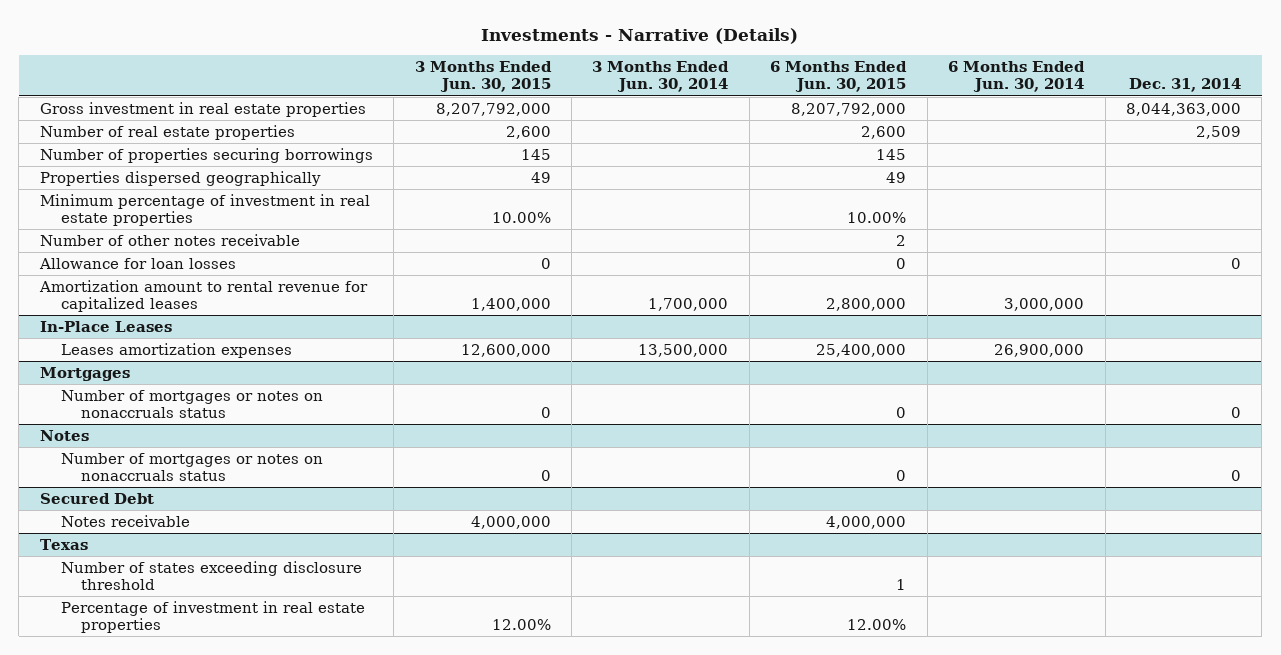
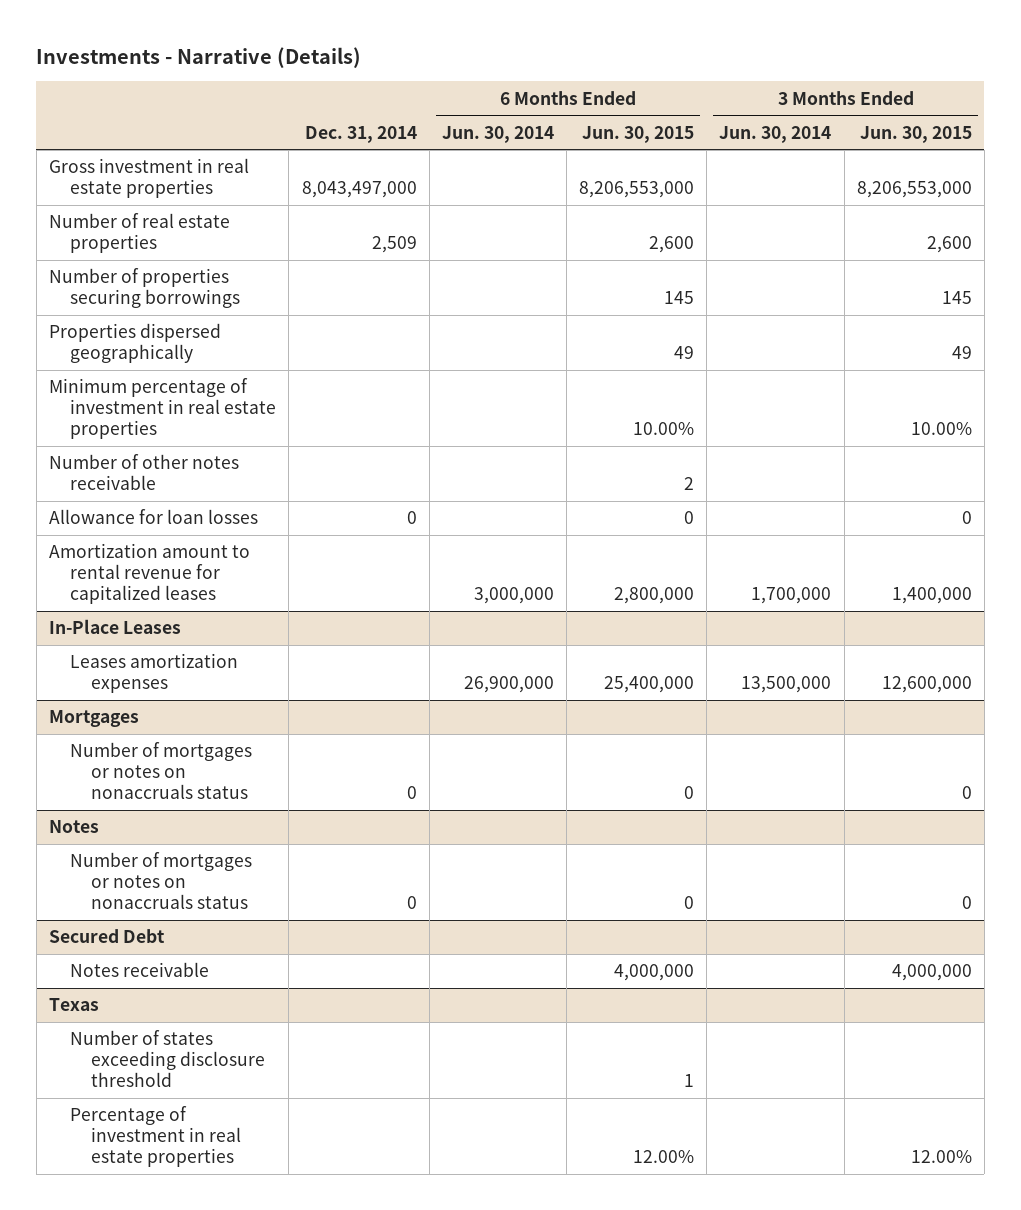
[435,102,551,116] 8,207,792,000 -> [856,181,972,199] 8,206,553,000
[791,102,907,116] 8,207,792,000 -> [579,181,695,199] 8,206,553,000
[1125,102,1241,116] 8,044,363,000 -> [301,181,417,199] 8,043,497,000

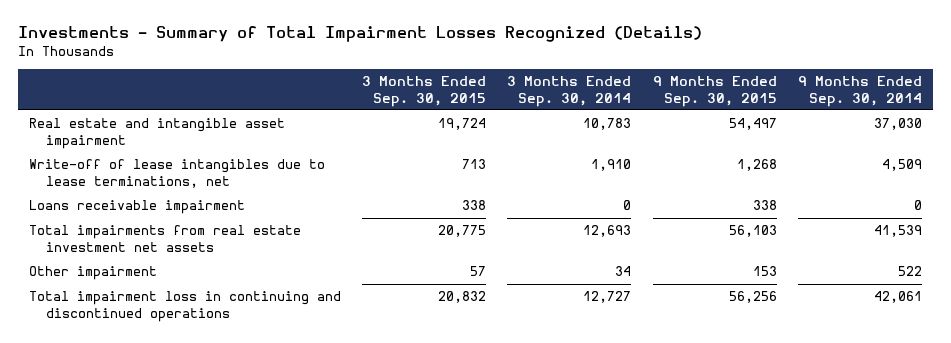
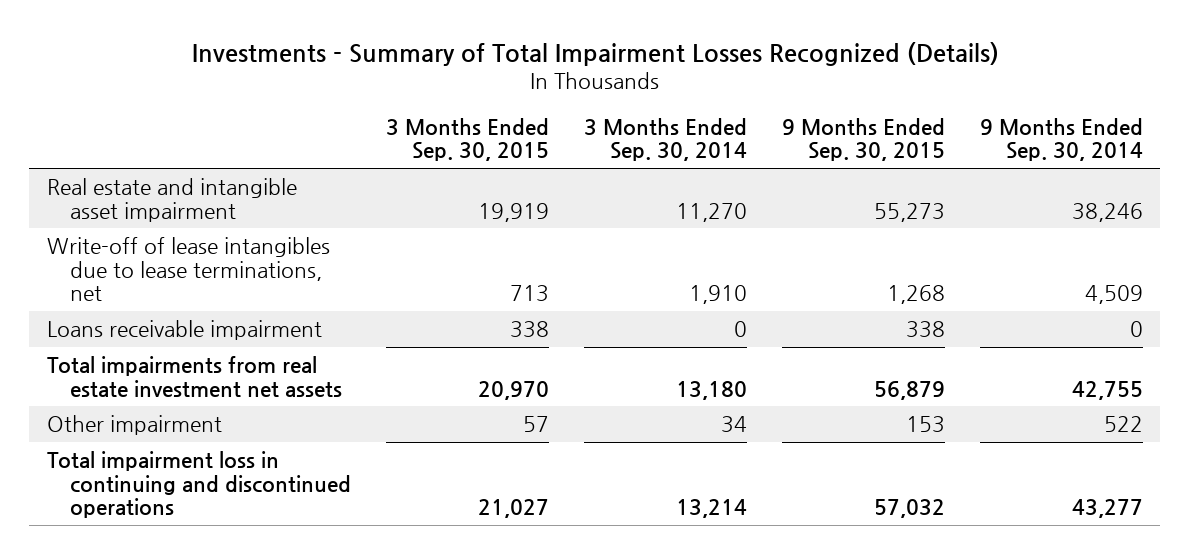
[438,118,487,131] 19,724 -> [477,202,549,222] 19,919
[583,118,632,131] 10,783 -> [675,202,747,222] 11,270
[728,118,777,131] 54,497 -> [873,202,945,222] 55,273
[874,118,923,131] 37,030 -> [1071,202,1143,222] 38,246
[438,225,487,238] 20,775 -> [477,380,549,400] 20,970
[583,225,632,238] 12,693 -> [675,380,747,400] 13,180
[728,225,777,238] 56,103 -> [873,380,945,400] 56,879
[874,225,923,238] 41,539 -> [1071,380,1143,400] 42,755
[438,291,487,304] 20,832 -> [477,499,549,519] 21,027
[583,291,632,304] 12,727 -> [675,499,747,519] 13,214
[728,291,777,304] 56,256 -> [873,499,945,519] 57,032
[874,291,923,304] 42,061 -> [1071,499,1143,519] 43,277

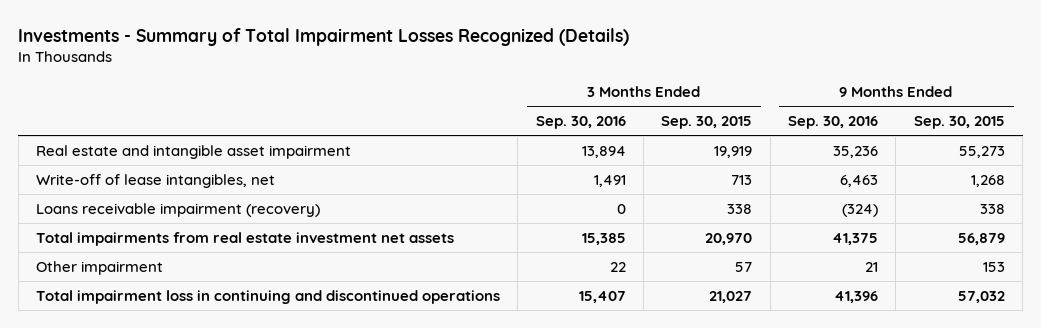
[583,117,747,162] 3 Months Ended Sep. 30, 2014 -> none
[979,117,1143,162] 9 Months Ended Sep. 30, 2014 -> none
none -> [535,116,626,130] Sep. 30, 2016
none -> [788,116,879,130] Sep. 30, 2016
[46,236,330,302] Write-off of lease intangibles due to lease terminations, net -> [36,173,276,188] Write-off of lease intangibles, net
[46,319,322,340] Loans receivable impairment -> [36,202,321,217] Loans receivable impairment (recovery)

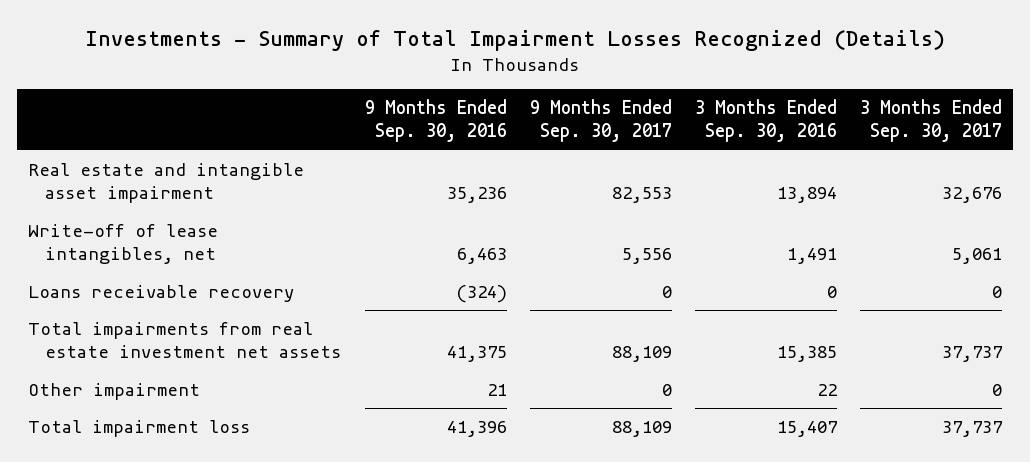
[661,116,753,130] Sep. 30, 2015 -> none
[913,116,1005,130] Sep. 30, 2015 -> none
none -> [529,99,672,143] 9 Months Ended Sep. 30, 2017
none -> [859,99,1002,143] 3 Months Ended Sep. 30, 2017
[36,202,321,217] Loans receivable impairment (recovery) -> [28,285,295,303] Loans receivable recovery
[36,289,501,304] Total impairment loss in continuing and discontinued operations -> [28,420,251,438] Total impairment loss

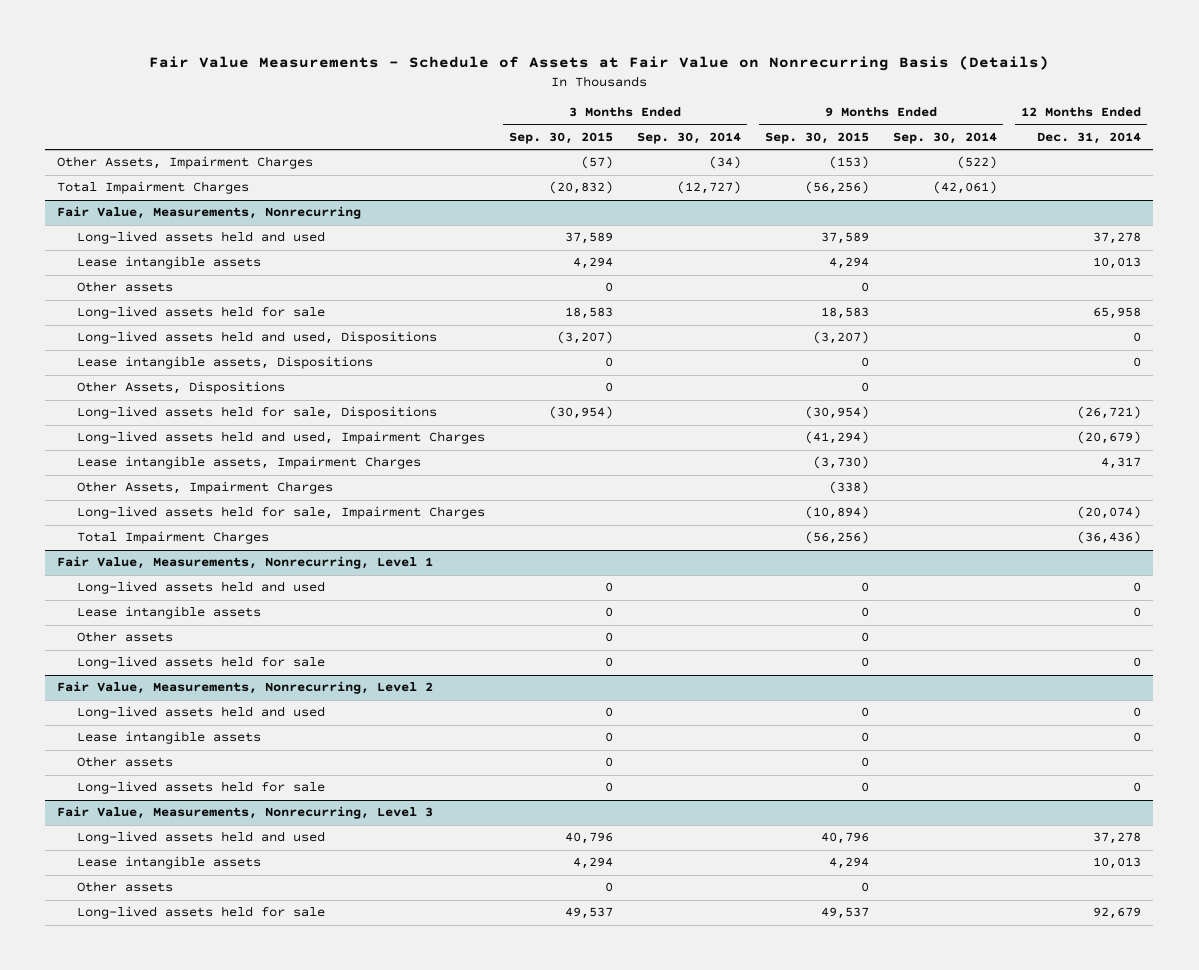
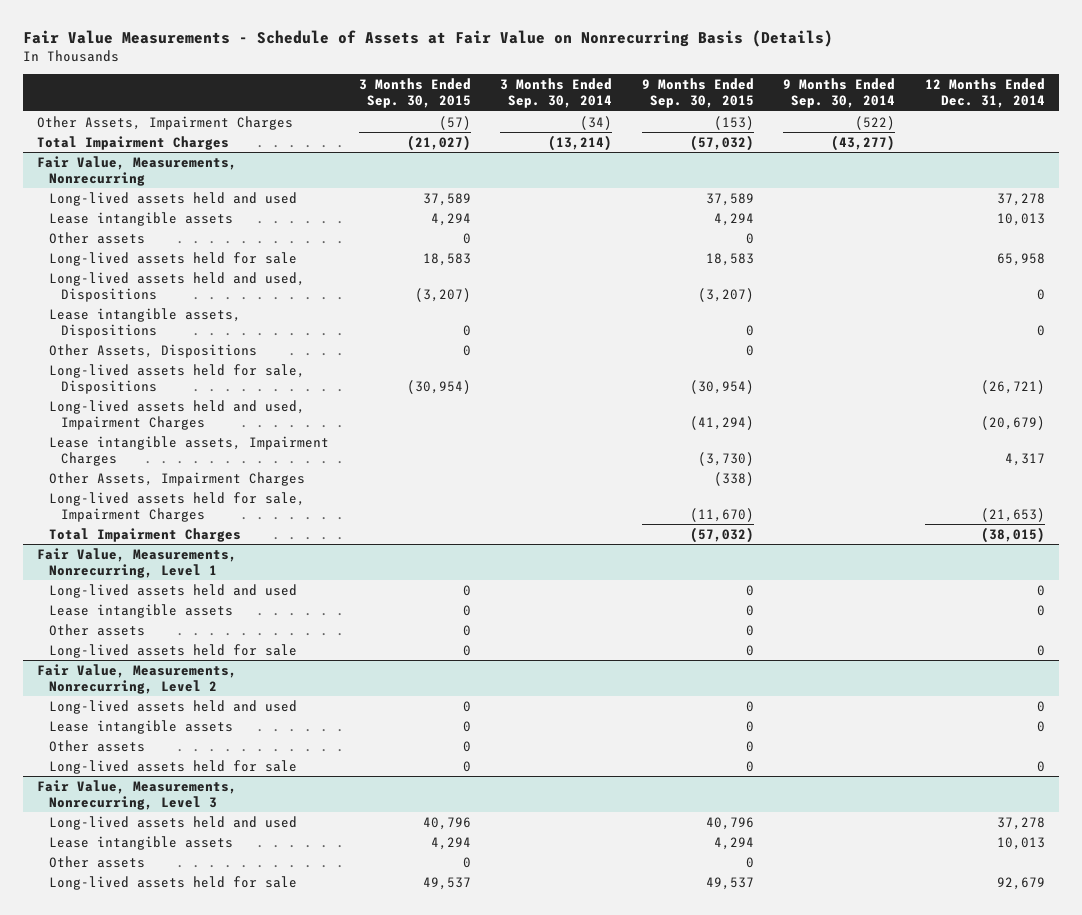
[548,181,613,195] (20,832) -> [406,134,471,151] (21,027)
[677,181,742,195] (12,727) -> [548,134,613,151] (13,214)
[805,181,870,195] (56,256) -> [689,134,754,151] (57,032)
[933,181,998,195] (42,061) -> [831,134,896,151] (43,277)
[805,506,870,520] (10,894) -> [689,507,754,522] (11,670)
[1077,506,1142,520] (20,074) -> [980,507,1045,522] (21,653)
[805,531,870,545] (56,256) -> [689,526,754,543] (57,032)
[1077,531,1142,545] (36,436) -> [980,526,1045,543] (38,015)

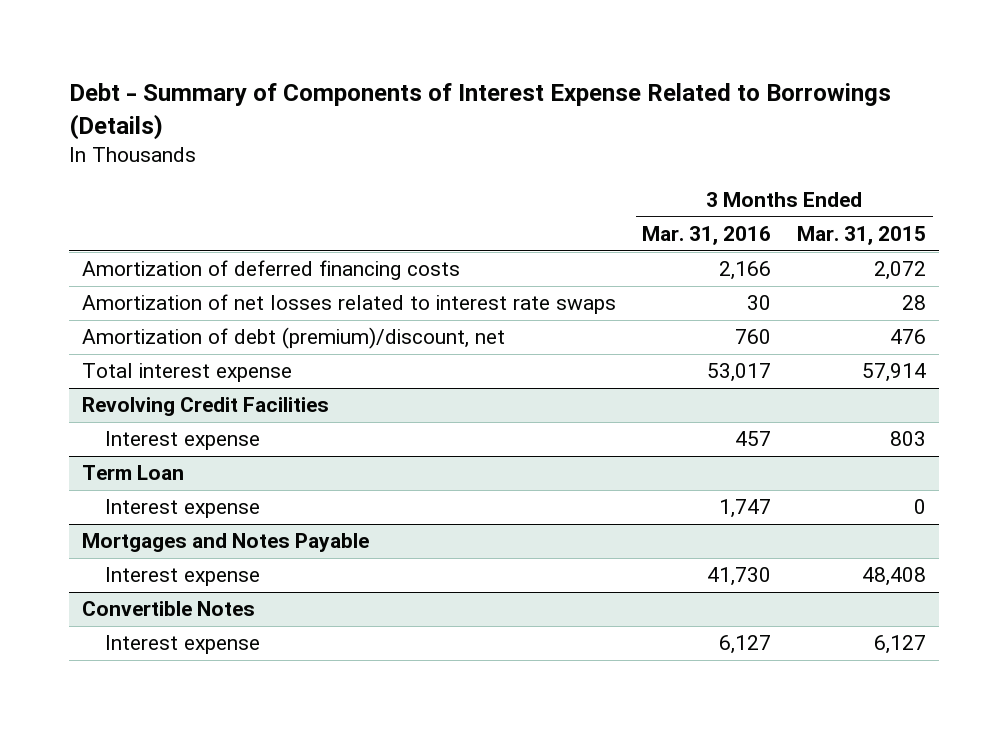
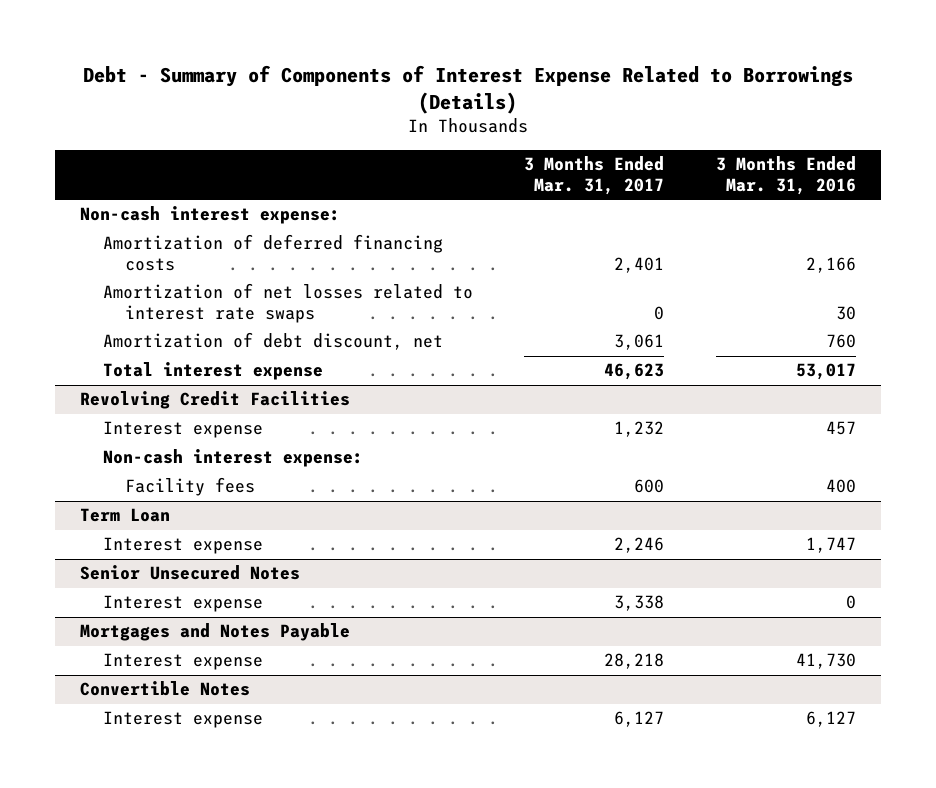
[797,226,927,246] Mar. 31, 2015 -> none
none -> [524,156,665,195] 3 Months Ended Mar. 31, 2017
none -> [80,206,341,225] Non-cash interest expense:
[81,327,505,350] Amortization of debt (premium)/discount, net -> [102,332,443,351] Amortization of debt discount, net
none -> [102,449,363,468] Non-cash interest expense:
none -> [124,477,255,497] Facility fees
none -> [80,565,301,581] Senior Unsecured Notes
none -> [102,595,263,613] Interest expense

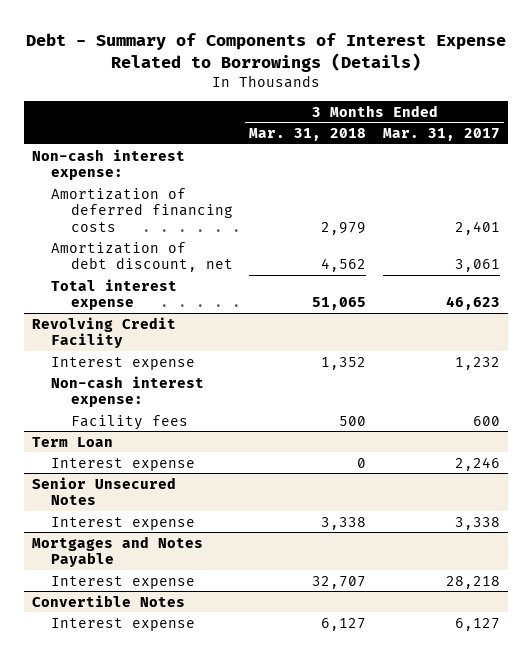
[715,156,856,195] 3 Months Ended Mar. 31, 2016 -> none
none -> [249,128,367,142] Mar. 31, 2018
[102,283,473,324] Amortization of net losses related to interest rate swaps -> none
[80,391,351,410] Revolving Credit Facilities -> [31,316,176,349] Revolving Credit Facility

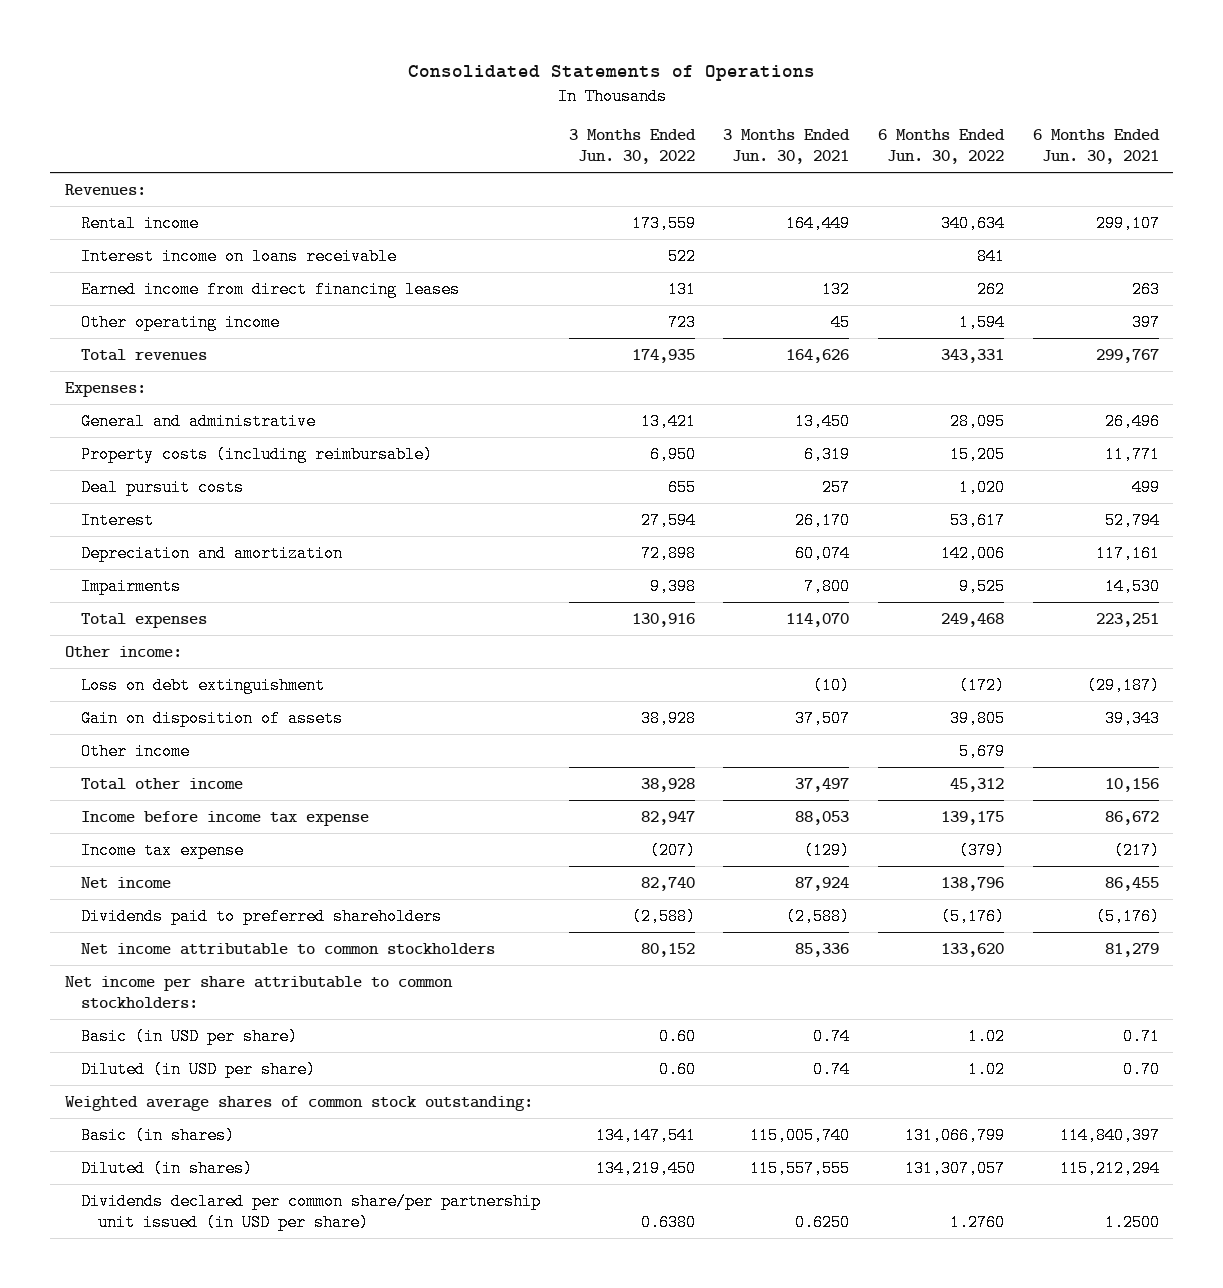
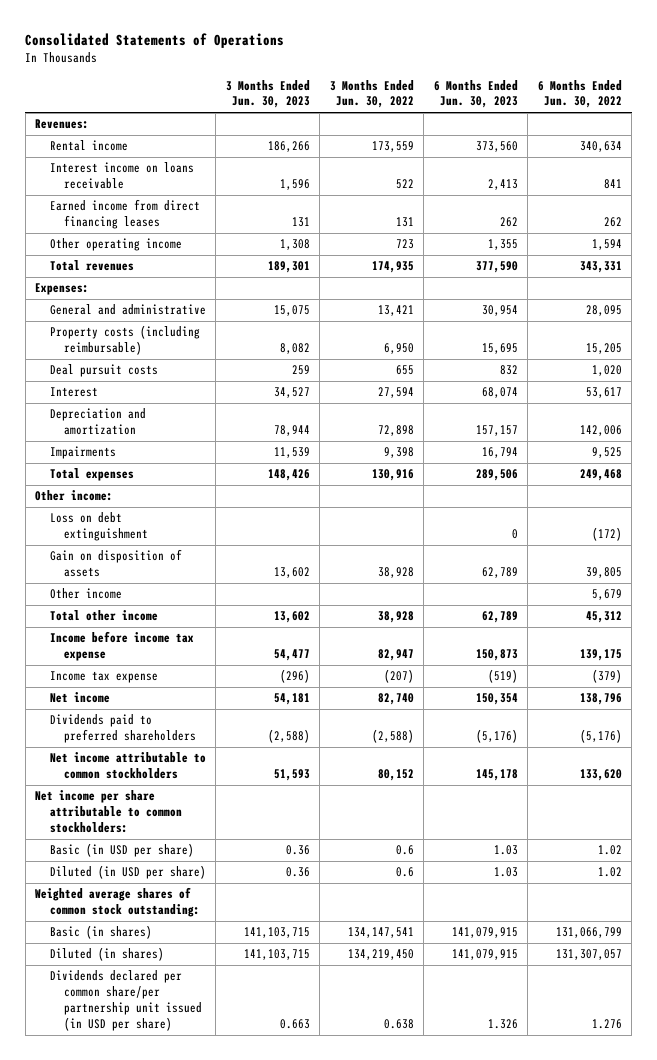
[723,128,851,165] 3 Months Ended Jun. 30, 2021 -> none
[1032,128,1160,165] 6 Months Ended Jun. 30, 2021 -> none
none -> [225,79,310,109] 3 Months Ended Jun. 30, 2023
none -> [433,79,518,109] 6 Months Ended Jun. 30, 2023
[658,1027,696,1045] 0.60 -> [395,845,414,856] 0.6
[658,1060,696,1078] 0.60 -> [395,867,414,878] 0.6
[640,1213,696,1231] 0.6380 -> [383,1019,414,1030] 0.638
[950,1213,1006,1231] 1.2760 -> [591,1019,622,1030] 1.276

